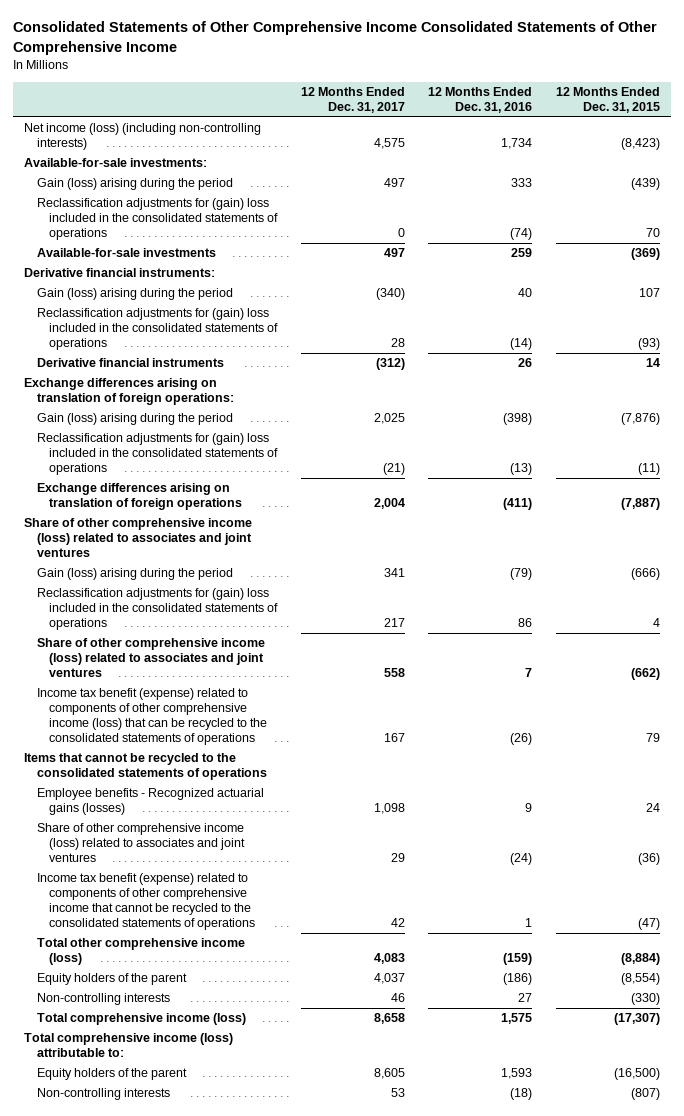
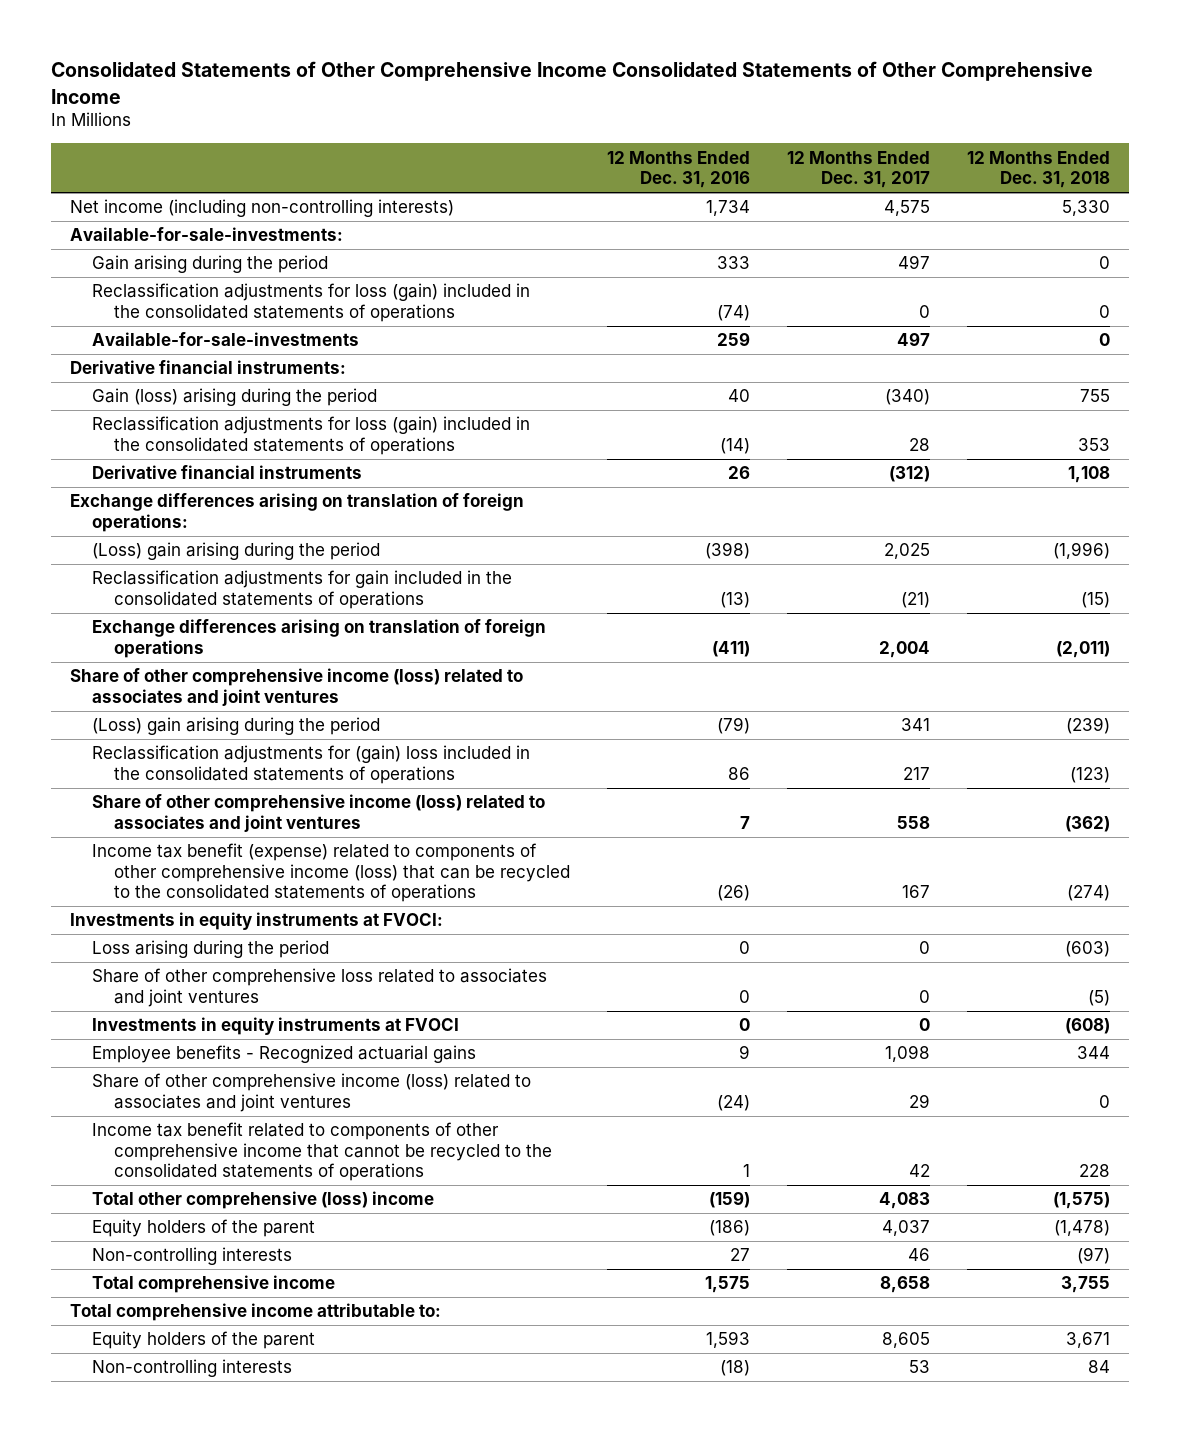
[555,87,660,113] 12 Months Ended Dec. 31, 2015 -> none
none -> [967,150,1111,189] 12 Months Ended Dec. 31, 2018
[24,123,262,151] Net income (loss) (including non-controlling interests) -> [69,199,454,218] Net income (including non-controlling interests)
[24,158,208,168] Available-for-sale investments: -> [69,227,343,242] Available-for-sale-investments:
[36,178,233,191] Gain (loss) arising during the period -> [91,255,328,274] Gain arising during the period
[36,198,279,241] Reclassification adjustments for (gain) loss included in the consolidated statements of operations -> [91,283,530,322] Reclassification adjustments for loss (gain) included in the consolidated statements of operations
[36,248,216,258] Available-for-sale investments -> [91,332,359,347] Available-for-sale-investments
[36,308,279,351] Reclassification adjustments for (gain) loss included in the consolidated statements of operations -> [91,416,530,455] Reclassification adjustments for loss (gain) included in the consolidated statements of operations
[36,413,233,426] Gain (loss) arising during the period -> [91,542,380,561] (Loss) gain arising during the period
[36,433,279,476] Reclassification adjustments for (gain) loss included in the consolidated statements of operations -> [91,570,512,609] Reclassification adjustments for gain included in the consolidated statements of operations
[36,568,233,581] Gain (loss) arising during the period -> [91,717,380,736] (Loss) gain arising during the period
[24,753,267,781] Items that cannot be recycled to the consolidated statements of operations -> none
none -> [69,912,443,931] Investments in equity instruments at FVOCI:
none -> [91,940,329,959] Loss arising during the period
none -> [91,968,547,1007] Share of other comprehensive loss related to associates and joint ventures
none -> [91,1017,459,1036] Investments in equity instruments at FVOCI
[36,788,264,816] Employee benefits - Recognized actuarial gains (losses) -> [91,1045,476,1064] Employee benefits - Recognized actuarial gains
[36,873,256,930] Income tax benefit (expense) related to components of other comprehensive income that cannot be recycled to the consolidated statements of operations -> [91,1122,553,1181] Income tax benefit related to components of other comprehensive income that cannot be recycled to the consolidated statements of operations
[36,938,245,966] Total other comprehensive income (loss) -> [91,1191,434,1210] Total other comprehensive (loss) income
[36,1013,246,1026] Total comprehensive income (loss) -> [91,1275,335,1294] Total comprehensive income
[24,1033,234,1058] Total comprehensive income (loss) attributable to: -> [69,1303,441,1322] Total comprehensive income attributable to:

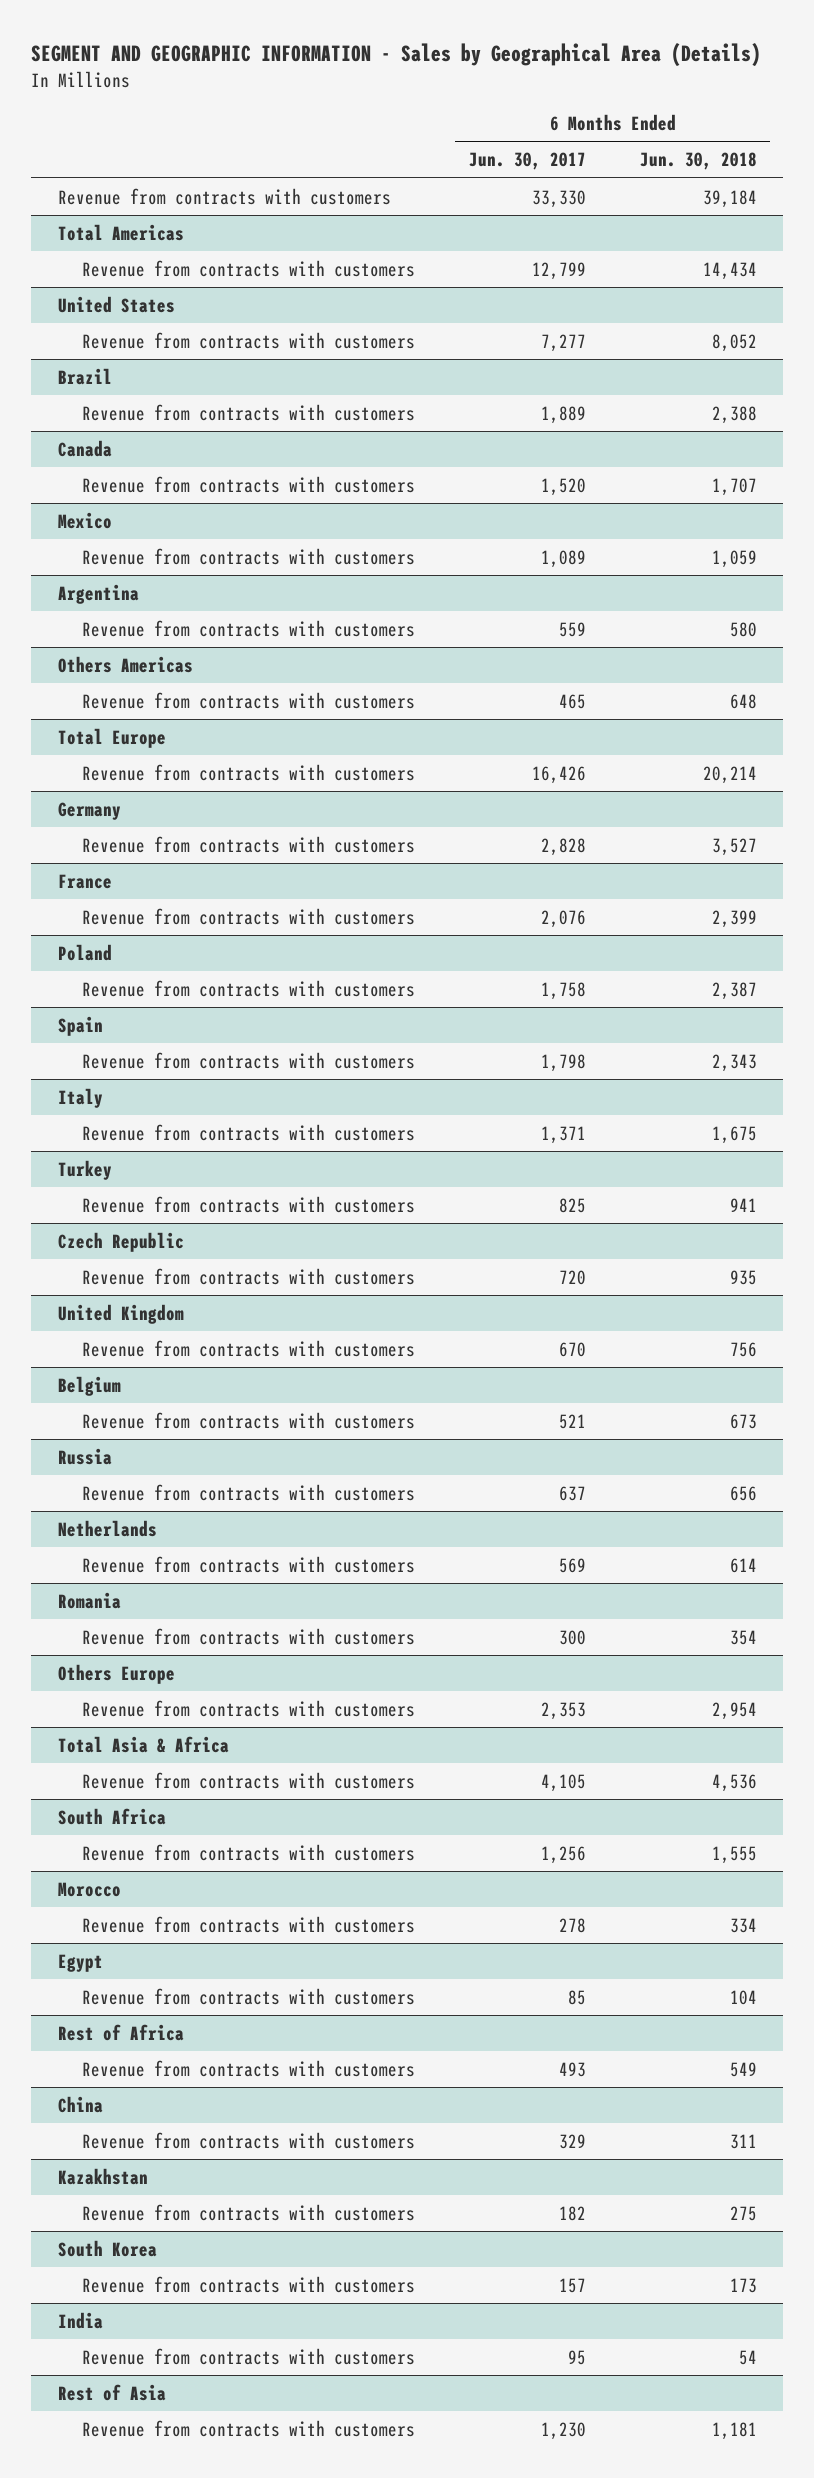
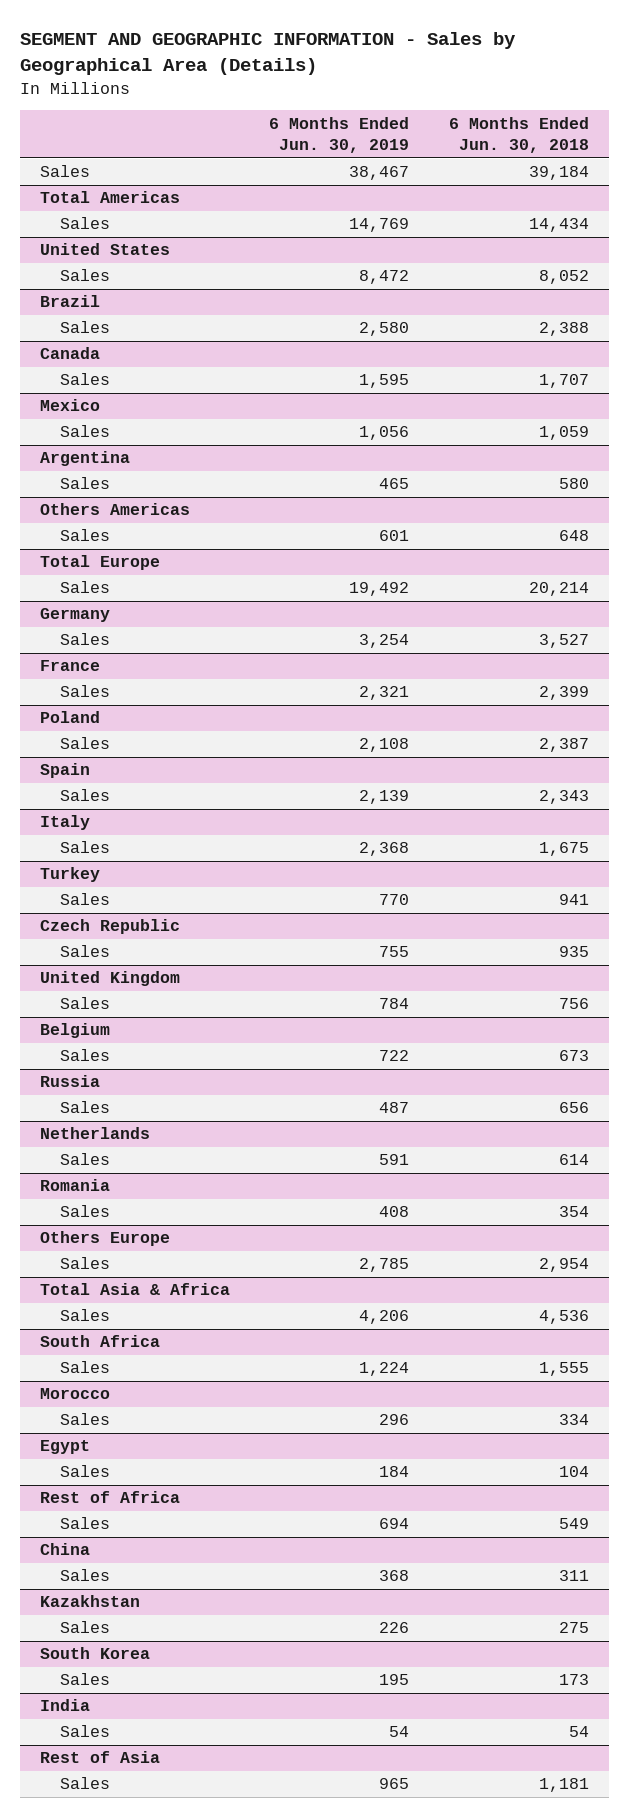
[468,152,586,171] Jun. 30, 2017 -> none
none -> [269,116,410,154] 6 Months Ended Jun. 30, 2019
[57,187,391,205] Revenue from contracts with customers -> [39,165,90,178] Sales
[81,259,415,277] Revenue from contracts with customers -> [60,217,111,230] Sales
[81,331,415,349] Revenue from contracts with customers -> [60,269,111,282] Sales
[81,403,415,421] Revenue from contracts with customers -> [60,321,111,334] Sales
[81,475,415,493] Revenue from contracts with customers -> [60,373,111,386] Sales
[81,547,415,565] Revenue from contracts with customers -> [60,425,111,438] Sales
[81,619,415,637] Revenue from contracts with customers -> [60,477,111,490] Sales
[81,691,415,709] Revenue from contracts with customers -> [60,529,111,542] Sales
[81,763,415,781] Revenue from contracts with customers -> [60,581,111,594] Sales
[81,835,415,853] Revenue from contracts with customers -> [60,633,111,646] Sales
[81,907,415,925] Revenue from contracts with customers -> [60,685,111,698] Sales
[81,979,415,997] Revenue from contracts with customers -> [60,737,111,750] Sales
[81,1051,415,1069] Revenue from contracts with customers -> [60,789,111,802] Sales
[81,1123,415,1141] Revenue from contracts with customers -> [60,841,111,854] Sales
[81,1195,415,1213] Revenue from contracts with customers -> [60,893,111,906] Sales
[81,1267,415,1285] Revenue from contracts with customers -> [60,945,111,958] Sales
[81,1339,415,1357] Revenue from contracts with customers -> [60,997,111,1010] Sales
[81,1411,415,1429] Revenue from contracts with customers -> [60,1049,111,1062] Sales
[81,1483,415,1501] Revenue from contracts with customers -> [60,1101,111,1114] Sales
[81,1555,415,1573] Revenue from contracts with customers -> [60,1153,111,1166] Sales
[81,1627,415,1645] Revenue from contracts with customers -> [60,1205,111,1218] Sales
[81,1699,415,1717] Revenue from contracts with customers -> [60,1257,111,1270] Sales
[81,1771,415,1789] Revenue from contracts with customers -> [60,1309,111,1322] Sales
[81,1843,415,1861] Revenue from contracts with customers -> [60,1361,111,1374] Sales
[81,1915,415,1933] Revenue from contracts with customers -> [60,1413,111,1426] Sales
[81,1987,415,2005] Revenue from contracts with customers -> [60,1465,111,1478] Sales
[81,2059,415,2077] Revenue from contracts with customers -> [60,1517,111,1530] Sales
[81,2131,415,2149] Revenue from contracts with customers -> [60,1569,111,1582] Sales
[81,2203,415,2221] Revenue from contracts with customers -> [60,1621,111,1634] Sales
[81,2275,415,2293] Revenue from contracts with customers -> [60,1673,111,1686] Sales
[81,2347,415,2365] Revenue from contracts with customers -> [60,1725,111,1738] Sales
[81,2419,415,2437] Revenue from contracts with customers -> [60,1777,111,1790] Sales

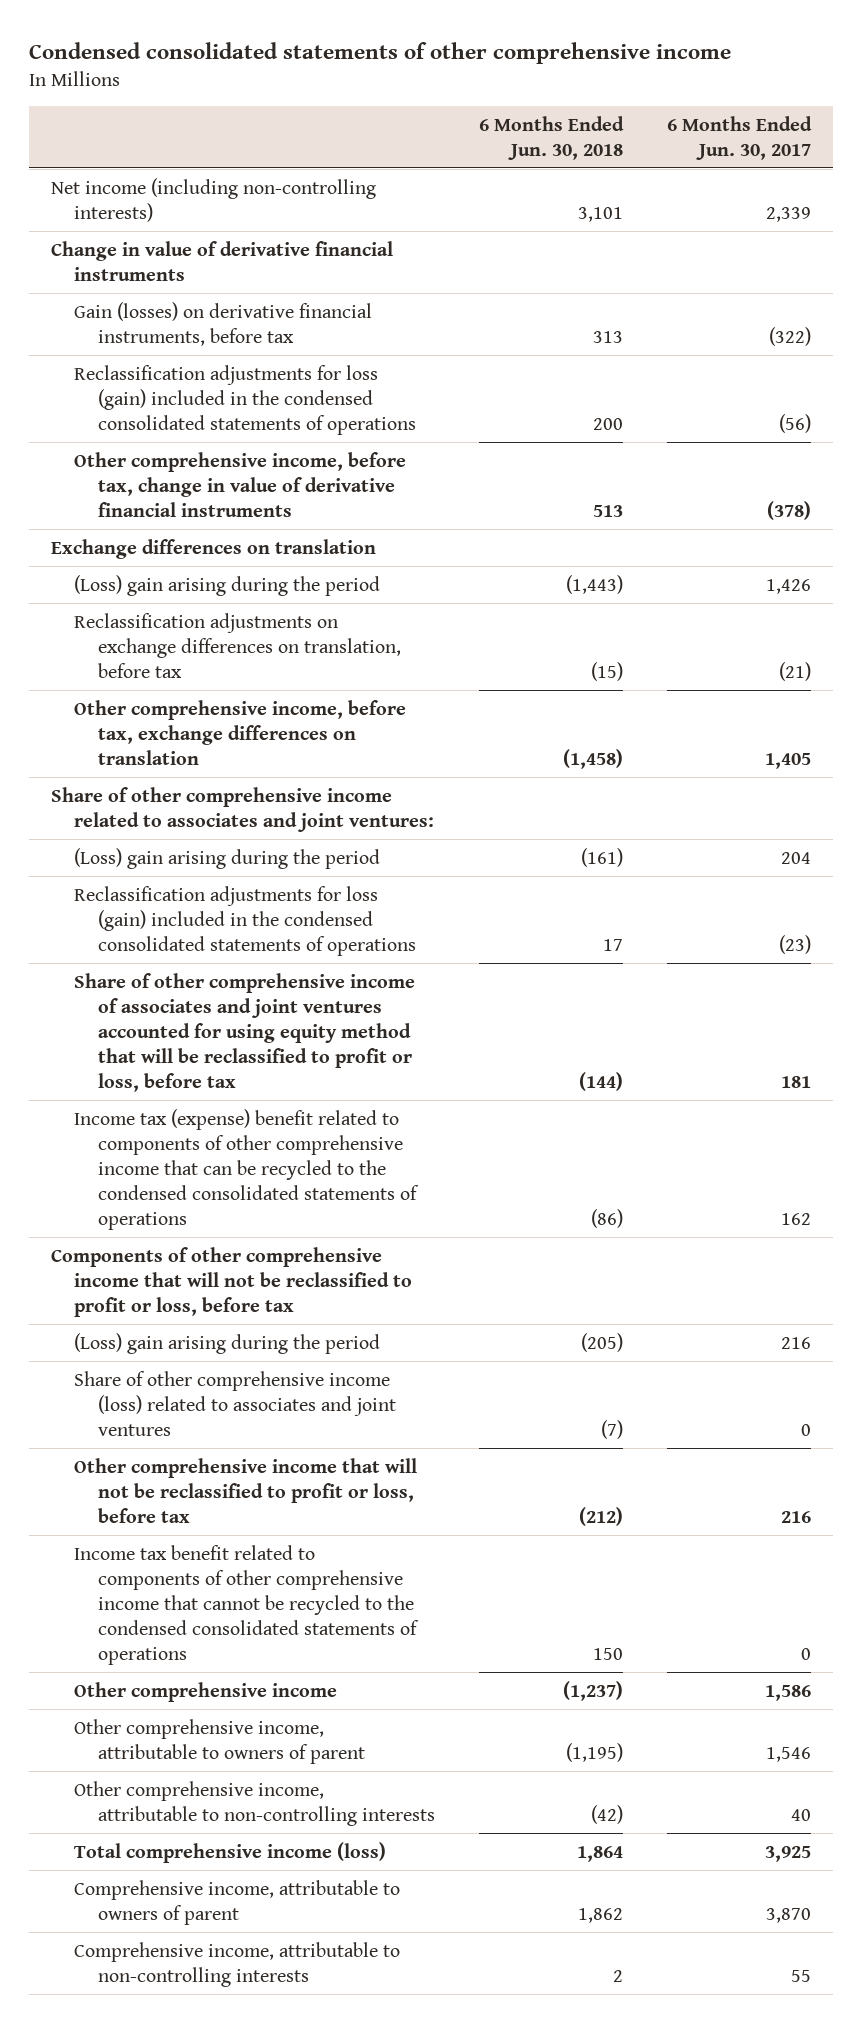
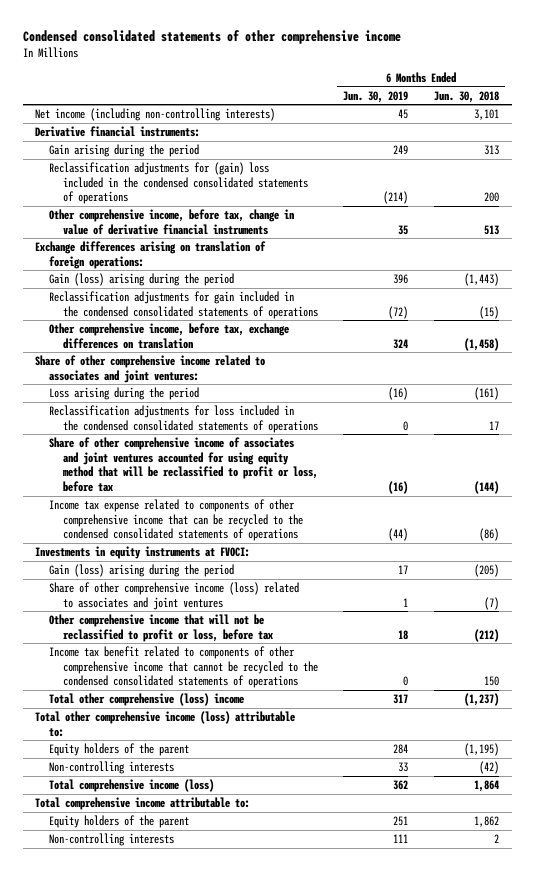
[666,115,812,160] 6 Months Ended Jun. 30, 2017 -> none
none -> [343,90,409,103] Jun. 30, 2019
[50,240,393,281] Change in value of derivative financial instruments -> [35,125,201,137] Derivative financial instruments:
[74,301,373,346] Gain (losses) on derivative financial instruments, before tax -> [49,143,200,157] Gain arising during the period
[74,364,416,435] Reclassification adjustments for loss (gain) included in the condensed consolidated statements of operations -> [49,161,308,205] Reclassification adjustments for (gain) loss included in the condensed consolidated statements of operations
[50,538,376,559] Exchange differences on translation -> [35,240,267,269] Exchange differences arising on translation of foreign operations:
[74,574,381,596] (Loss) gain arising during the period -> [49,272,235,286] Gain (loss) arising during the period
[74,612,401,678] Reclassification adjustments on exchange differences on translation, before tax -> [49,290,318,319] Reclassification adjustments for gain included in the condensed consolidated statements of operations
[74,847,381,869] (Loss) gain arising during the period -> [49,386,200,400] Loss arising during the period
[74,885,416,956] Reclassification adjustments for loss (gain) included in the condensed consolidated statements of operations -> [49,404,318,433] Reclassification adjustments for loss included in the condensed consolidated statements of operations
[50,1246,413,1317] Components of other comprehensive income that will not be reclassified to profit or loss, before tax -> none
[74,1108,419,1230] Income tax (expense) benefit related to components of other comprehensive income that can be recycled to the condensed consolidated statements of operations -> [49,498,303,542] Income tax expense related to components of other comprehensive income that can be recycled to the condensed consolidated statements of operations
none -> [35,545,251,559] Investments in equity instruments at FVOCI:
[74,1332,381,1354] (Loss) gain arising during the period -> [49,563,235,577] Gain (loss) arising during the period
[74,1681,338,1702] Other comprehensive income -> [49,692,245,706] Total other comprehensive (loss) income
none -> [35,710,296,737] Total other comprehensive income (loss) attributable to:
[74,1718,365,1764] Other comprehensive income, attributable to owners of parent -> [49,742,190,756] Equity holders of the parent
[74,1780,435,1826] Other comprehensive income, attributable to non-controlling interests -> [49,760,175,774] Non-controlling interests
none -> [35,796,251,810] Total comprehensive income attributable to:
[74,1879,401,1925] Comprehensive income, attributable to owners of parent -> [49,814,190,828] Equity holders of the parent
[74,1941,401,1987] Comprehensive income, attributable to non-controlling interests -> [49,832,175,846] Non-controlling interests

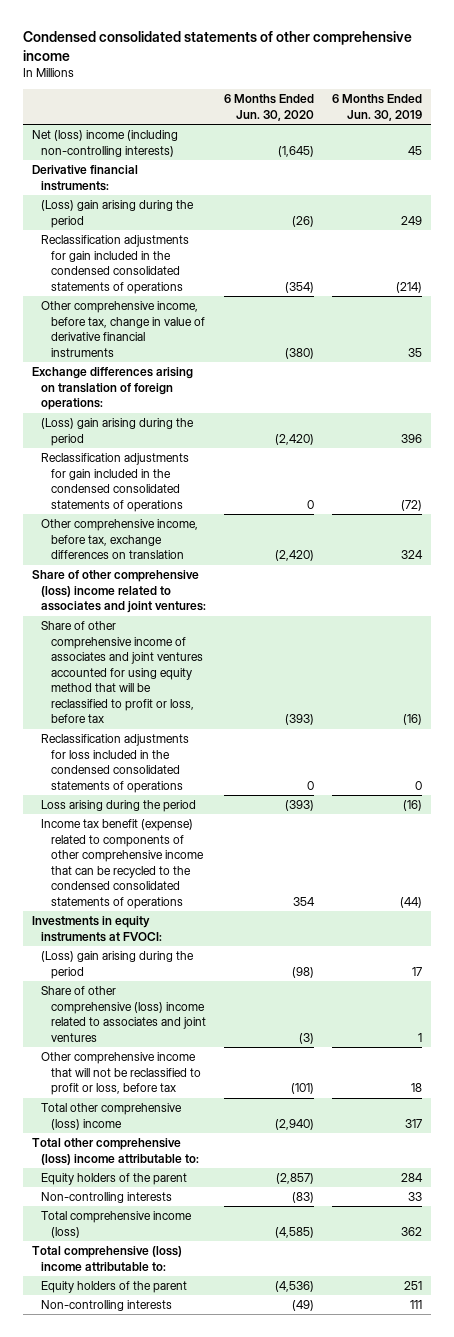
[433,90,499,103] Jun. 30, 2018 -> none
none -> [224,94,315,121] 6 Months Ended Jun. 30, 2020
[35,107,276,121] Net income (including non-controlling interests) -> [31,130,178,157] Net (loss) income (including non-controlling interests)
[49,143,200,157] Gain arising during the period -> [41,200,195,228] (Loss) gain arising during the period
[49,161,308,205] Reclassification adjustments for (gain) loss included in the condensed consolidated statements of operations -> [41,235,190,294] Reclassification adjustments for gain included in the condensed consolidated statements of operations
[49,272,235,286] Gain (loss) arising during the period -> [41,418,195,446] (Loss) gain arising during the period
[35,354,266,383] Share of other comprehensive income related to associates and joint ventures: -> [31,570,207,614] Share of other comprehensive (loss) income related to associates and joint ventures:
[49,404,318,433] Reclassification adjustments for loss included in the condensed consolidated statements of operations -> [41,734,190,793] Reclassification adjustments for loss included in the condensed consolidated statements of operations
[49,386,200,400] Loss arising during the period -> [41,800,197,813] Loss arising during the period
[49,498,303,542] Income tax expense related to components of other comprehensive income that can be recycled to the condensed consolidated statements of operations -> [41,819,204,909] Income tax benefit (expense) related to components of other comprehensive income that can be recycled to the condensed consolidated statements of operations
[49,563,235,577] Gain (loss) arising during the period -> [41,951,195,979] (Loss) gain arising during the period
[49,581,300,610] Share of other comprehensive income (loss) related to associates and joint ventures -> [41,986,206,1042] Share of other comprehensive (loss) income related to associates and joint ventures
[49,645,318,689] Income tax benefit related to components of other comprehensive income that cannot be recycled to the condensed consolidated statements of operations -> none
[35,710,296,737] Total other comprehensive income (loss) attributable to: -> [31,1138,200,1165] Total other comprehensive (loss) income attributable to:
[35,796,251,810] Total comprehensive income attributable to: -> [31,1246,182,1271] Total comprehensive (loss) income attributable to:

